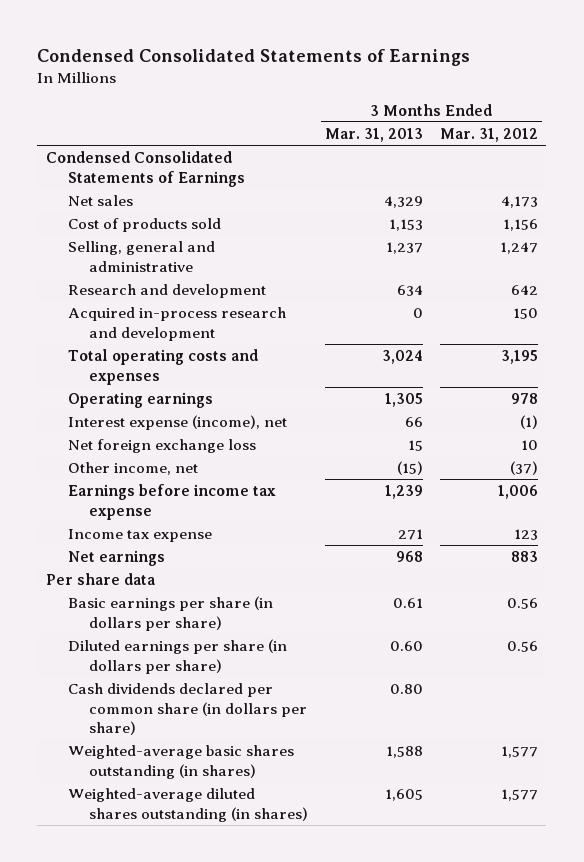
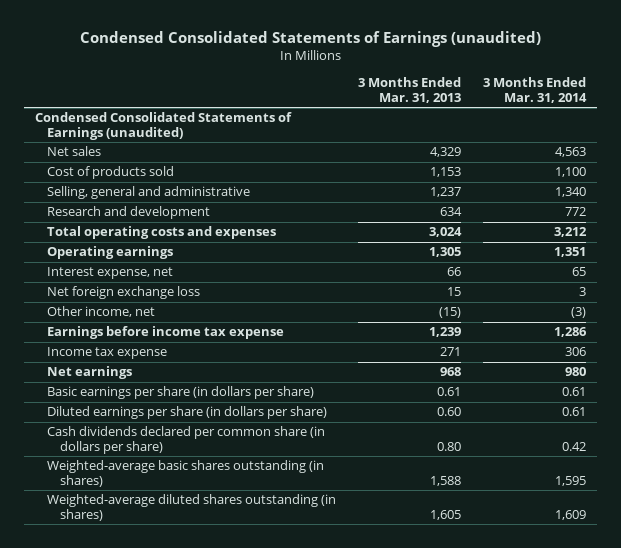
[37,48,471,66] Condensed Consolidated Statements of Earnings -> [79,31,541,48] Condensed Consolidated Statements of Earnings (unaudited)
[439,127,538,142] Mar. 31, 2012 -> none
none -> [483,77,588,103] 3 Months Ended Mar. 31, 2014
[45,151,245,187] Condensed Consolidated Statements of Earnings -> [34,112,292,140] Condensed Consolidated Statements of Earnings (unaudited)
[67,307,286,341] Acquired in-process research and development -> none
[67,415,287,431] Interest expense (income), net -> [47,267,174,280] Interest expense, net
[45,573,155,586] Per share data -> none

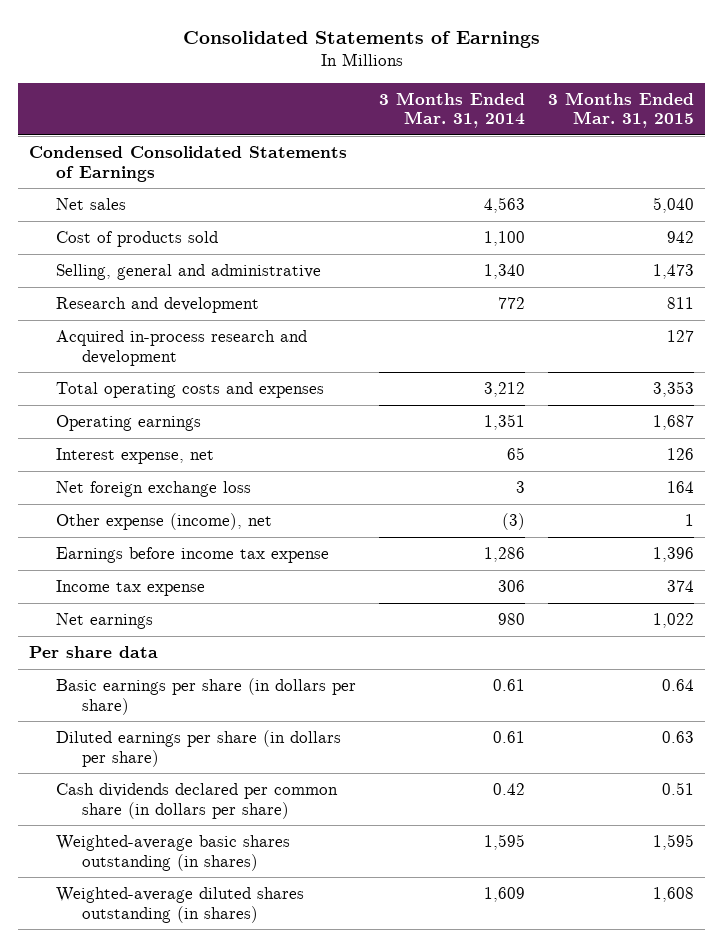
[79,31,541,48] Condensed Consolidated Statements of Earnings (unaudited) -> [182,30,540,48] Consolidated Statements of Earnings
[358,77,462,103] 3 Months Ended Mar. 31, 2013 -> none
none -> [547,91,694,129] 3 Months Ended Mar. 31, 2015
[34,112,292,140] Condensed Consolidated Statements of Earnings (unaudited) -> [29,146,348,182] Condensed Consolidated Statements of Earnings
none -> [55,330,307,366] Acquired in-process research and development
[47,306,156,318] Other income, net -> [55,513,272,531] Other expense (income), net
none -> [29,646,159,659] Per share data

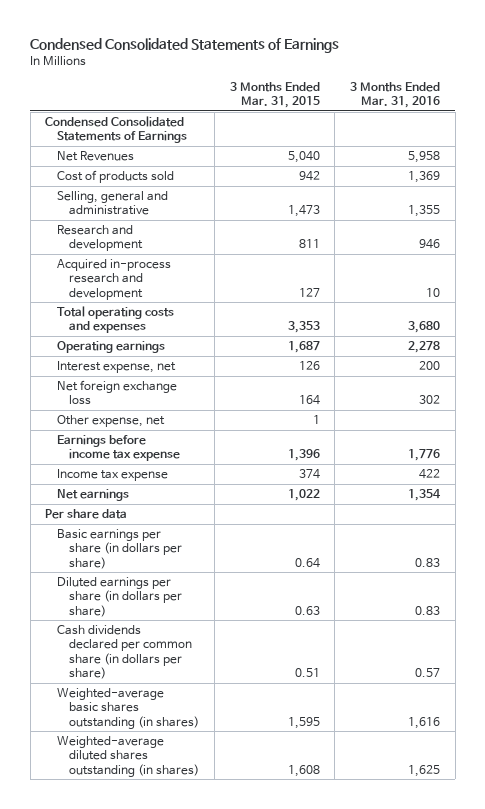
[182,30,540,48] Consolidated Statements of Earnings -> [30,37,340,53] Condensed Consolidated Statements of Earnings
[378,91,525,129] 3 Months Ended Mar. 31, 2014 -> none
none -> [349,81,440,109] 3 Months Ended Mar. 31, 2016
[55,198,126,211] Net sales -> none
none -> [57,151,135,162] Net Revenues
[55,513,272,531] Other expense (income), net -> [57,415,166,428] Other expense, net

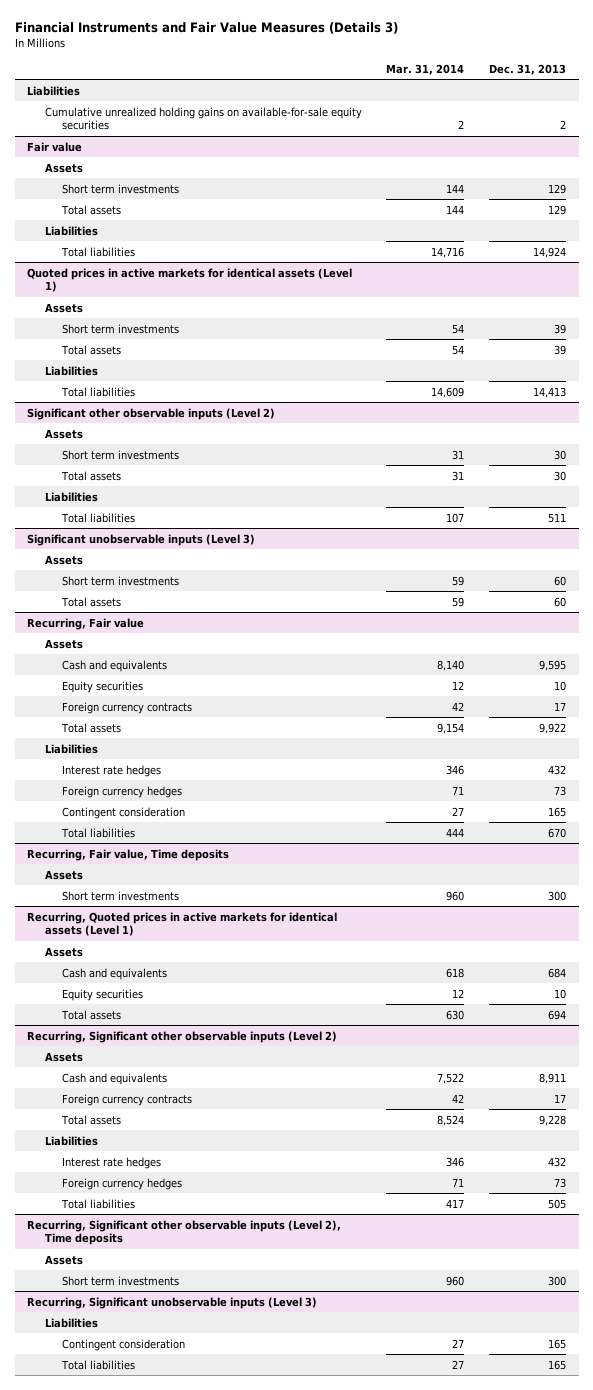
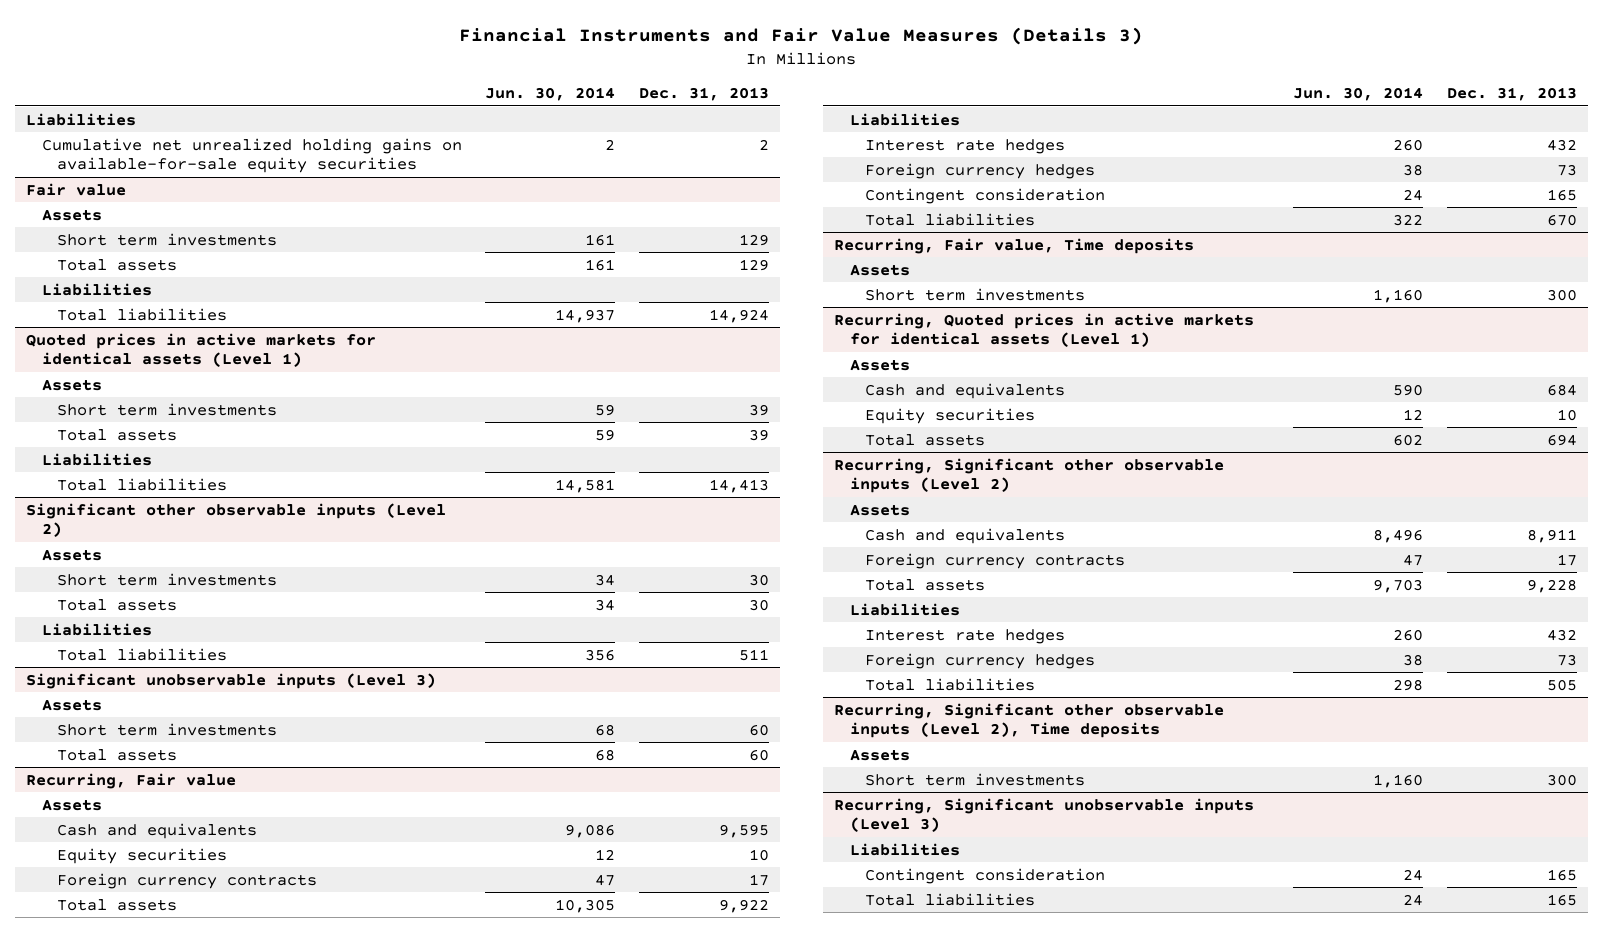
[386,64,465,76] Mar. 31, 2014 -> none
none -> [485,87,616,102] Jun. 30, 2014
[44,106,362,131] Cumulative unrealized holding gains on available-for-sale equity securities -> [41,137,462,174] Cumulative net unrealized holding gains on available-for-sale equity securities

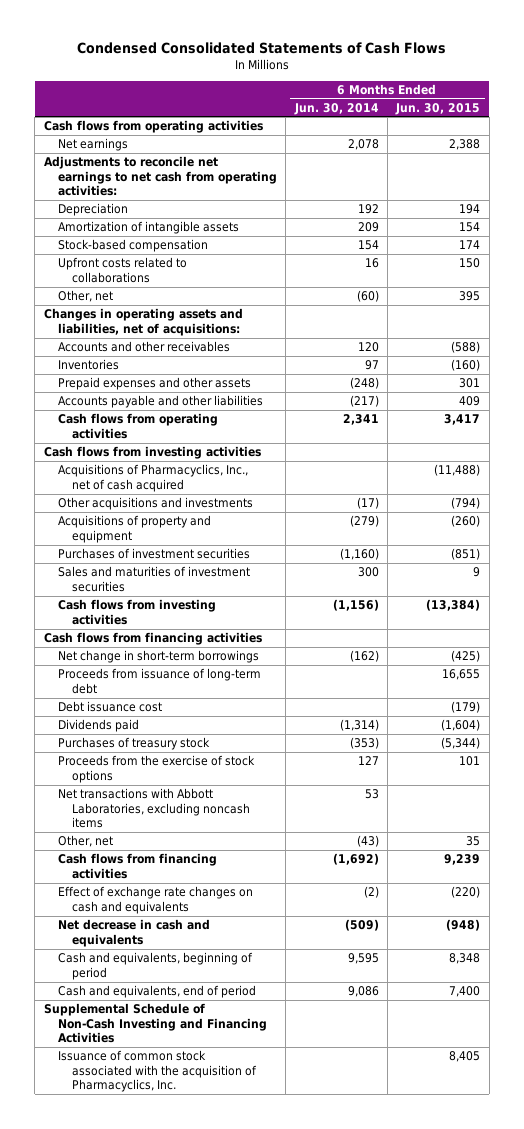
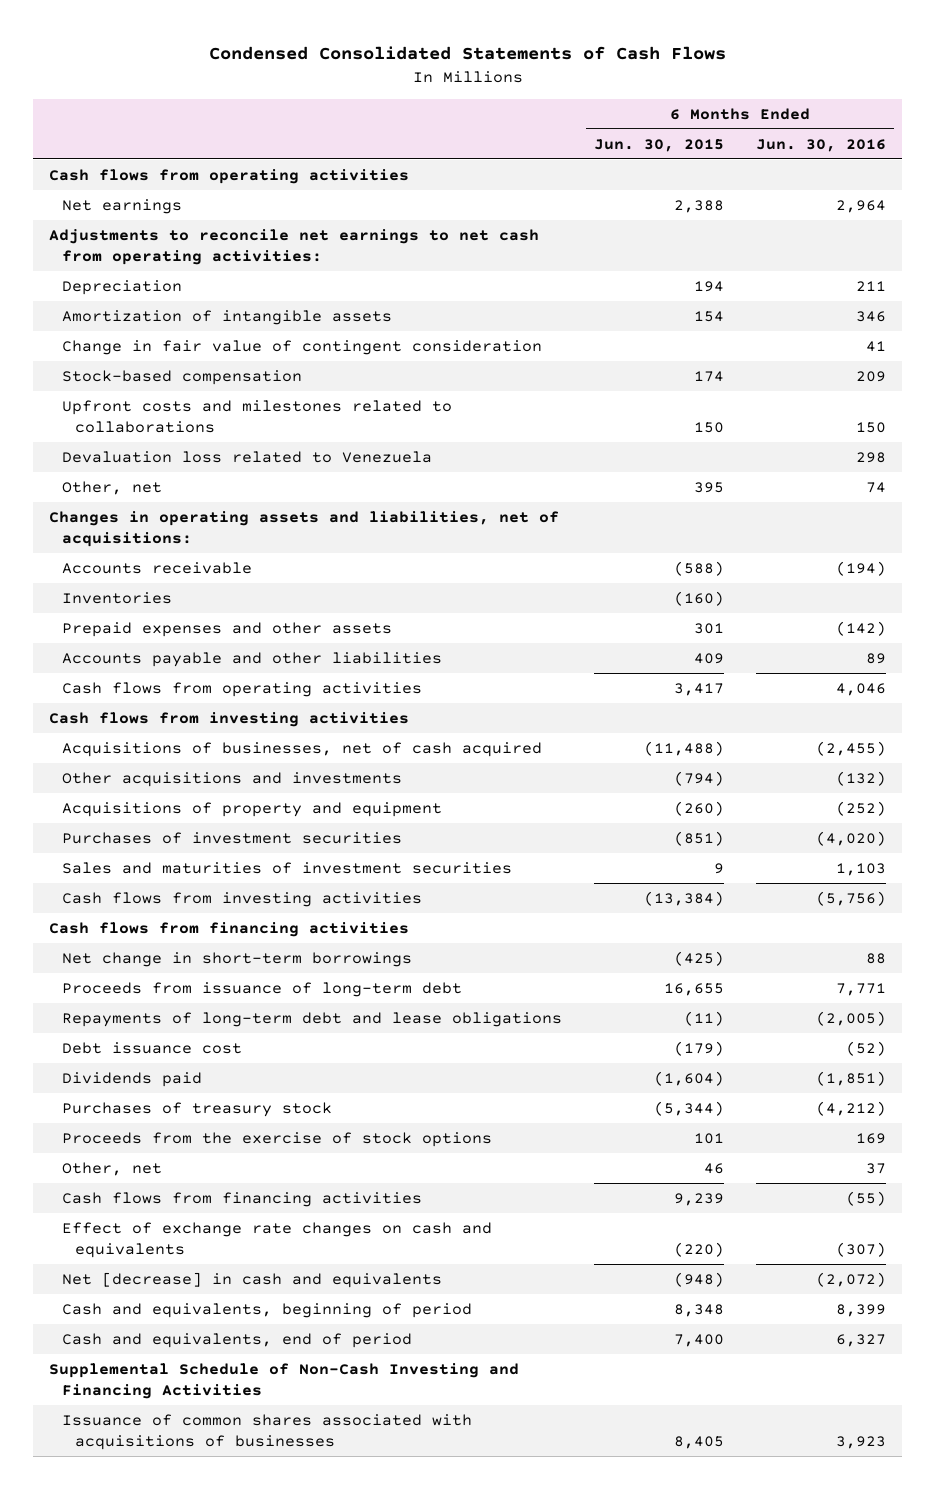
[293,102,379,115] Jun. 30, 2014 -> none
none -> [756,138,887,152] Jun. 30, 2016
none -> [62,339,543,355] Change in fair value of contingent consideration
[57,257,187,283] Upfront costs related to collaborations -> [62,399,453,433] Upfront costs and milestones related to collaborations
none -> [62,450,433,463] Devaluation loss related to Venezuela
[57,341,230,353] Accounts and other receivables -> [62,561,253,574] Accounts receivable
[57,464,248,492] Acquisitions of Pharmacyclics, Inc., net of cash acquired -> [62,741,543,757] Acquisitions of businesses, net of cash acquired
none -> [62,1011,563,1027] Repayments of long-term debt and lease obligations
[57,788,250,829] Net transactions with Abbott Laboratories, excluding noncash items -> none
[466,836,481,847] 35 -> [704,1162,725,1174] 46
[57,919,210,947] Net decrease in cash and equivalents -> [62,1271,443,1288] Net [decrease] in cash and equivalents
[57,1050,257,1093] Issuance of common stock associated with the acquisition of Pharmacyclics, Inc. -> [62,1413,473,1450] Issuance of common shares associated with acquisitions of businesses

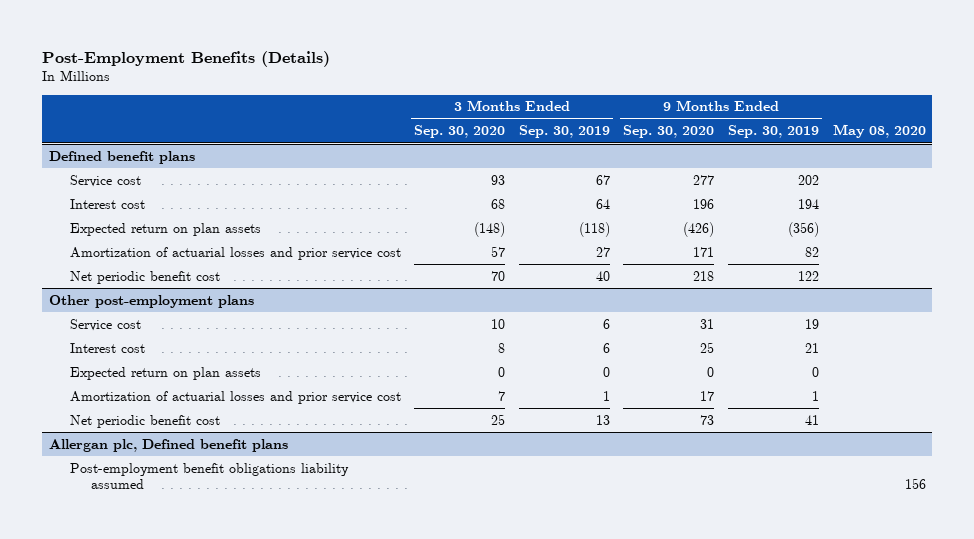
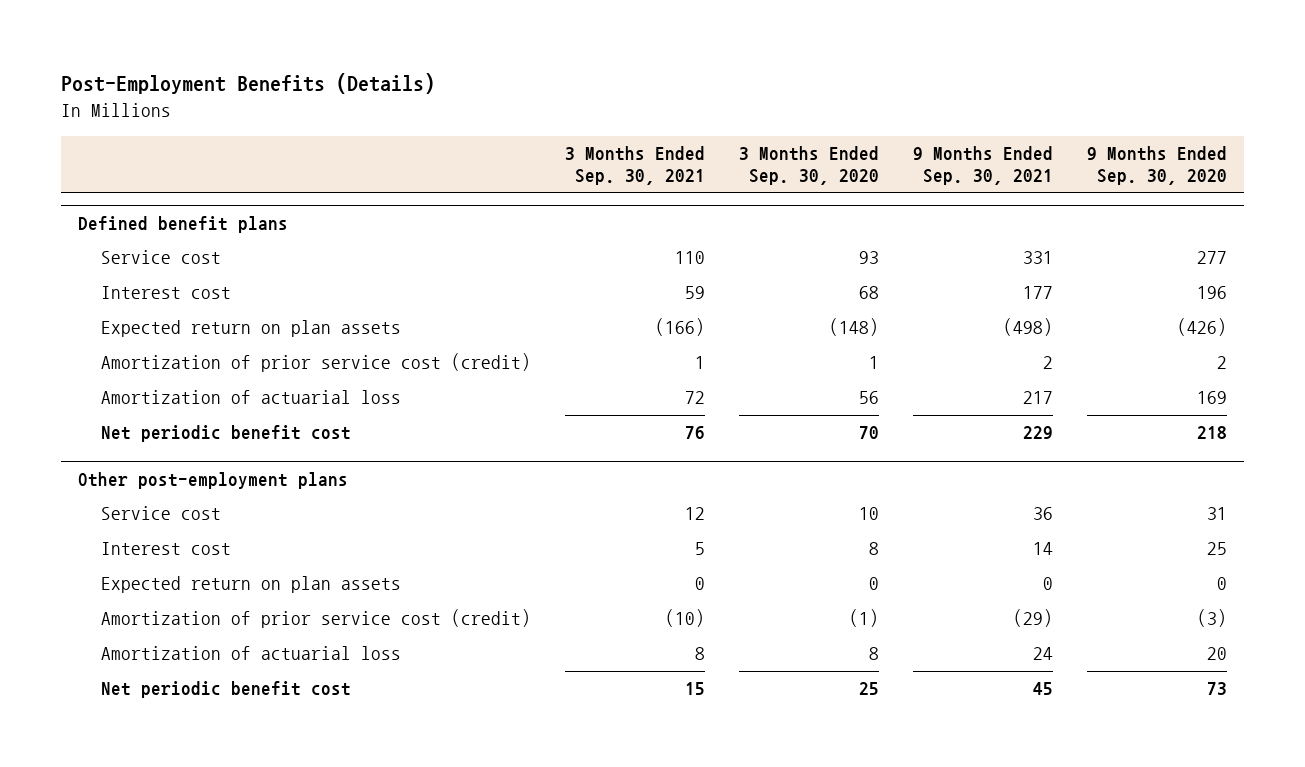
[518,125,610,139] Sep. 30, 2019 -> none
[728,125,820,139] Sep. 30, 2019 -> none
[832,124,926,139] May 08, 2020 -> none
none -> [564,145,705,186] 3 Months Ended Sep. 30, 2021
none -> [912,145,1053,186] 9 Months Ended Sep. 30, 2021
none -> [100,353,531,373] Amortization of prior service cost (credit)
[69,246,401,260] Amortization of actuarial losses and prior service cost -> [100,390,401,405] Amortization of actuarial loss
[491,245,506,257] 57 -> [858,391,879,405] 56
[693,246,715,257] 171 -> [1196,391,1227,405] 169
none -> [100,609,531,629] Amortization of prior service cost (credit)
[69,390,401,404] Amortization of actuarial losses and prior service cost -> [100,646,401,661] Amortization of actuarial loss
[498,390,506,401] 7 -> [868,647,879,661] 8
[700,390,715,401] 17 -> [1206,647,1227,661] 20
[48,438,288,452] Allergan plc, Defined benefit plans -> none
[69,462,349,490] Post-employment benefit obligations liability assumed -> none

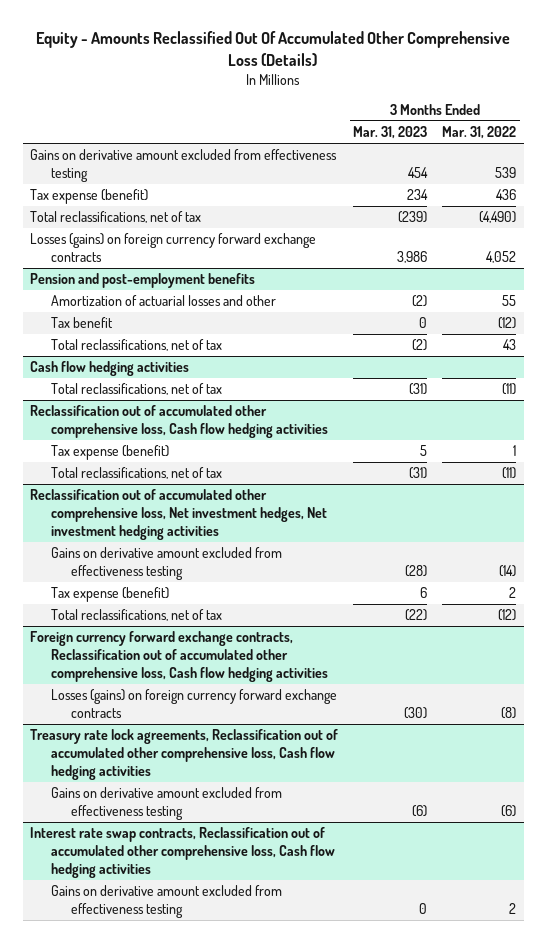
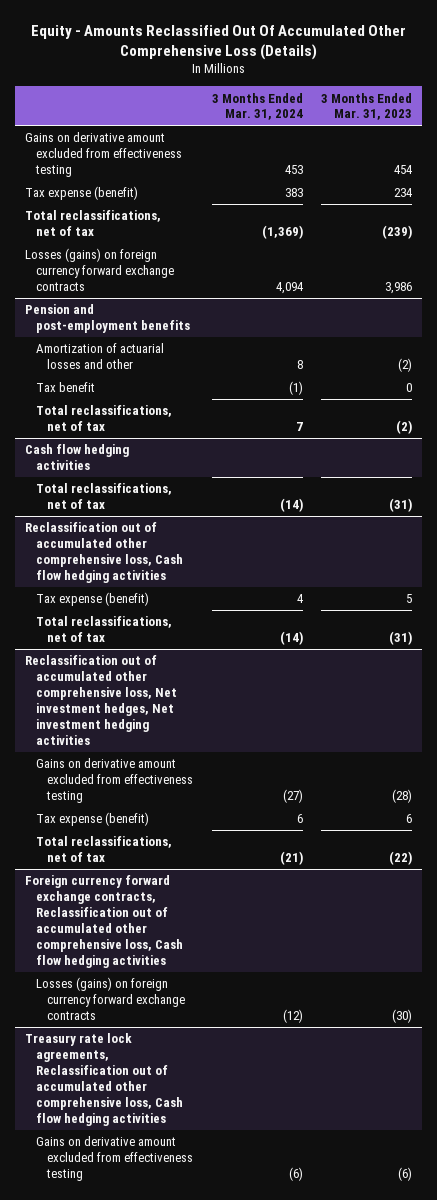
[442,126,517,140] Mar. 31, 2022 -> none
none -> [211,92,303,121] 3 Months Ended Mar. 31, 2024
[30,827,335,878] Interest rate swap contracts, Reclassification out of accumulated other comprehensive loss, Cash flow hedging activities -> none
[50,885,282,918] Gains on derivative amount excluded from effectiveness testing -> none

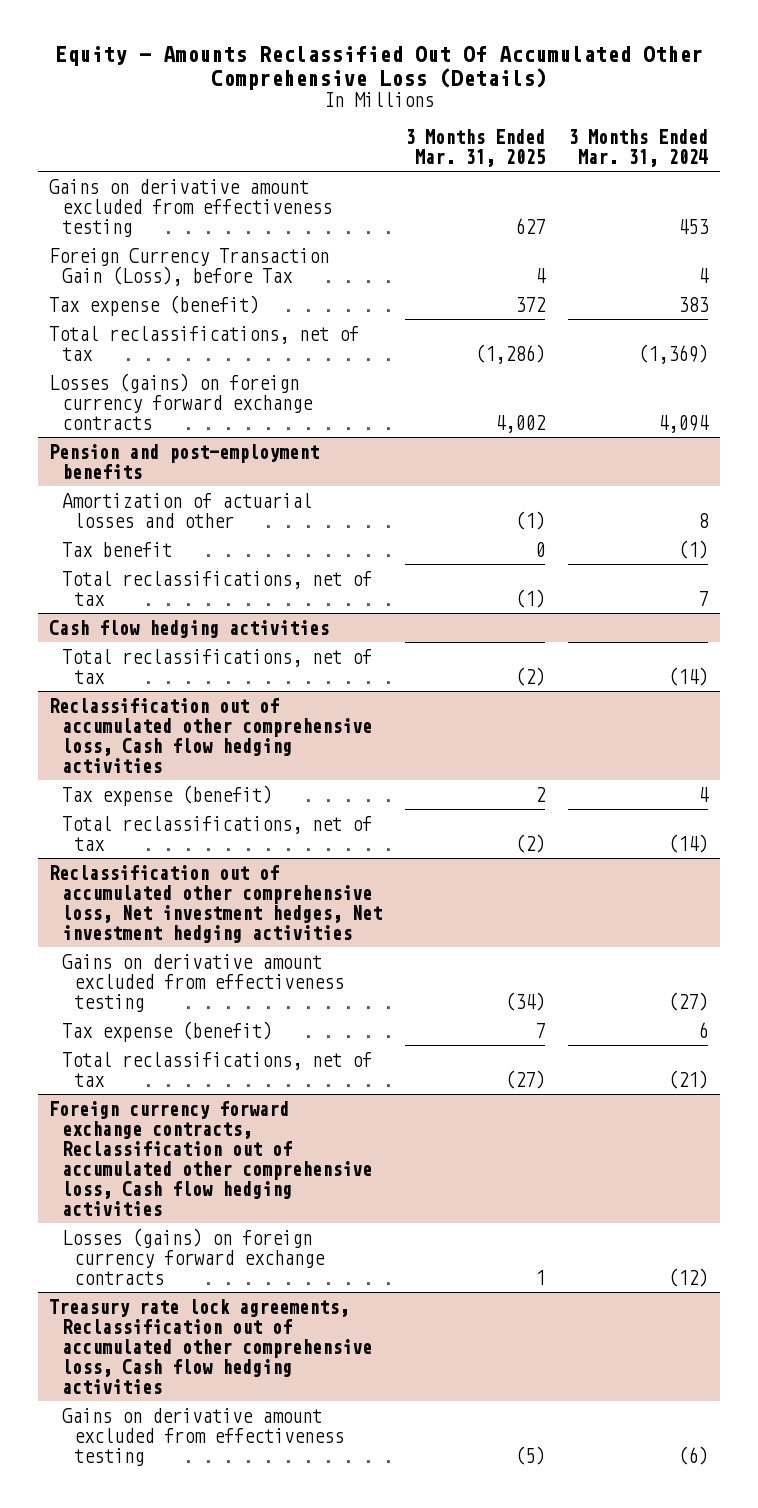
[321,92,413,121] 3 Months Ended Mar. 31, 2023 -> none
none -> [404,129,545,168] 3 Months Ended Mar. 31, 2025
none -> [49,247,330,286] Foreign Currency Transaction Gain (Loss), before Tax

